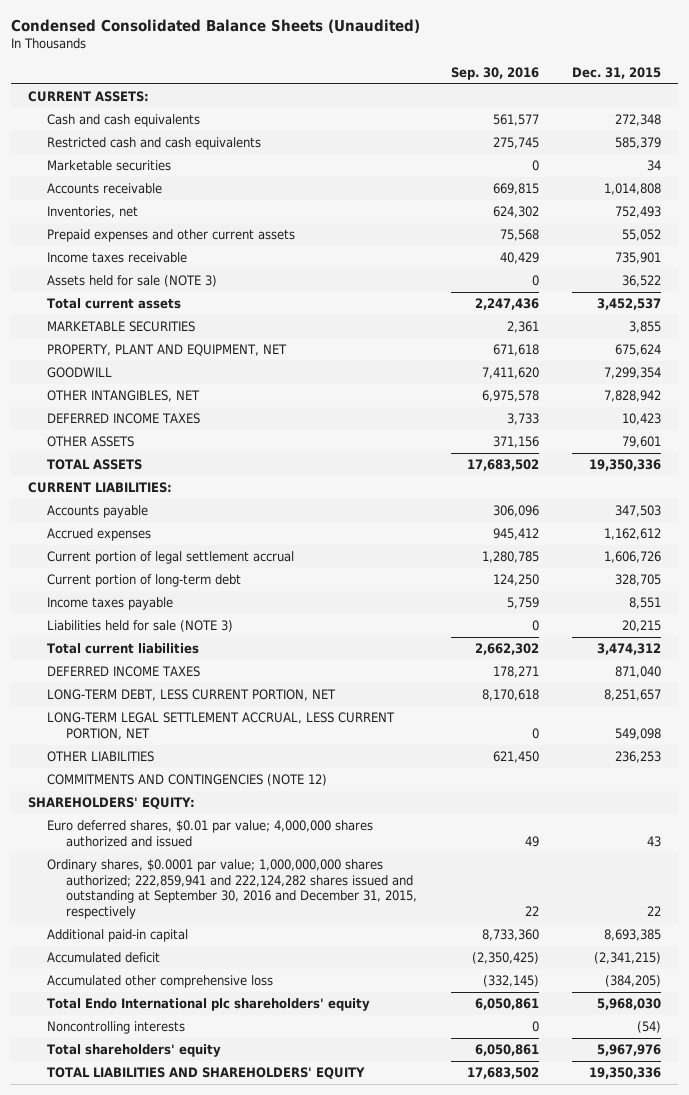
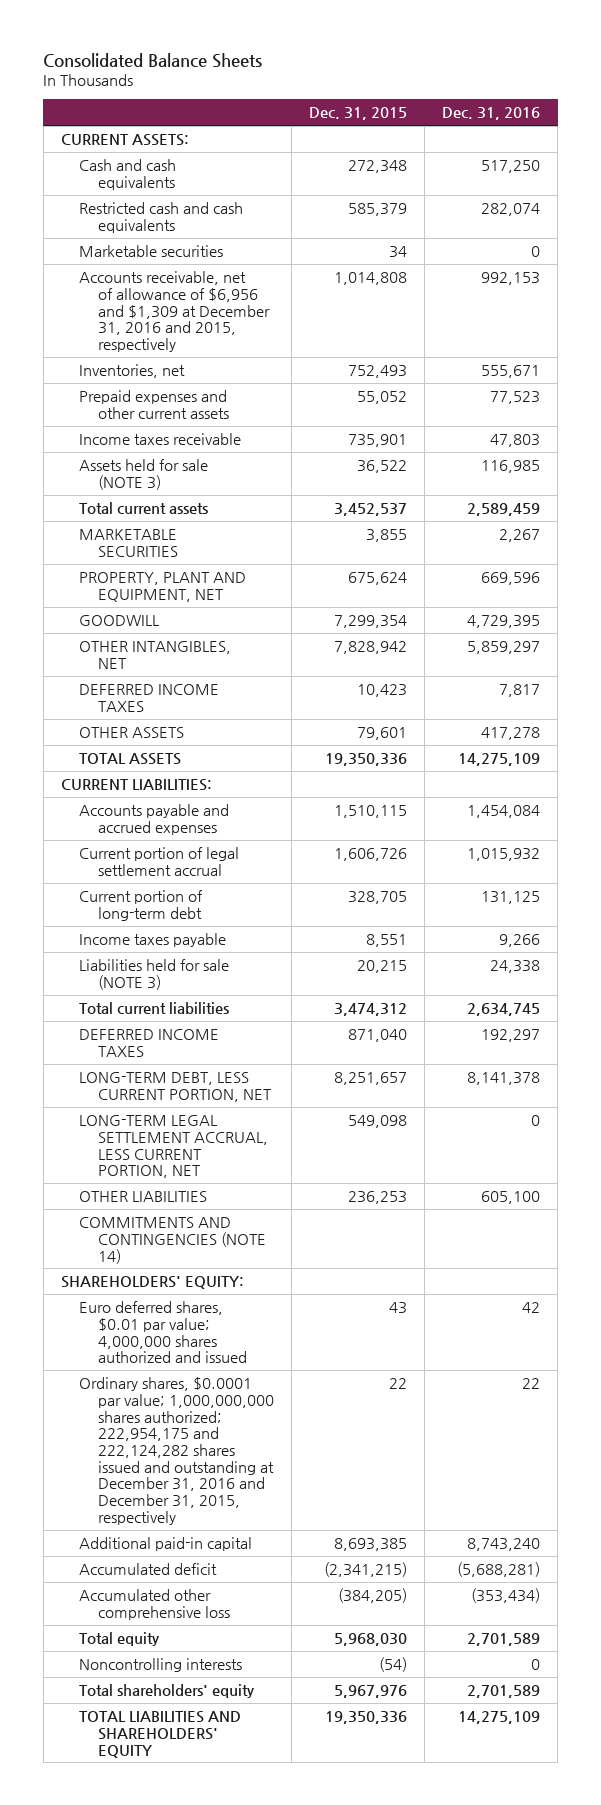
[11,18,421,33] Condensed Consolidated Balance Sheets (Unaudited) -> [43,52,263,68] Consolidated Balance Sheets
[450,66,539,80] Sep. 30, 2016 -> none
none -> [442,107,541,121] Dec. 31, 2016
[47,183,163,195] Accounts receivable -> [79,271,271,352] Accounts receivable, net of allowance of $6,956 and $1,309 at December 31, 2016 and 2015, respectively
[47,505,149,519] Accounts payable -> none
[47,528,152,542] Accrued expenses -> none
none -> [79,804,230,835] Accounts payable and accrued expenses
[47,774,328,787] COMMITMENTS AND CONTINGENCIES (NOTE 12) -> [79,1217,267,1264] COMMITMENTS AND CONTINGENCIES (NOTE 14)
[47,859,418,919] Ordinary shares, $0.0001 par value; 1,000,000,000 shares authorized; 222,859,941 and 222,124,282 shares issued and outstanding at September 30, 2016 and December 31, 2015, respectively -> [79,1377,275,1525] Ordinary shares, $0.0001 par value; 1,000,000,000 shares authorized; 222,954,175 and 222,124,282 shares issued and outstanding at December 31, 2016 and December 31, 2015, respectively
[47,998,371,1012] Total Endo International plc shareholders' equity -> [79,1632,161,1647] Total equity

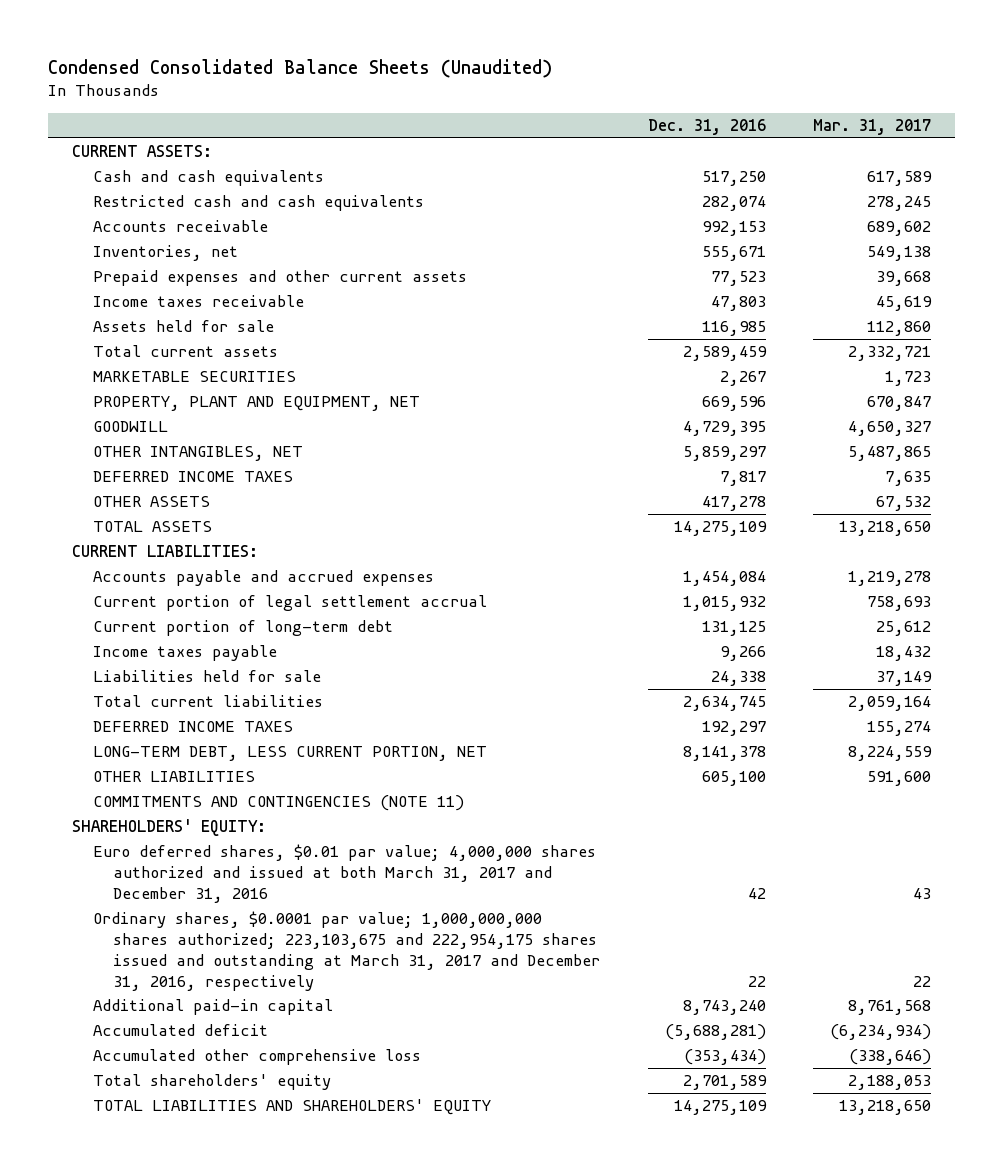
[43,52,263,68] Consolidated Balance Sheets -> [48,58,553,78] Condensed Consolidated Balance Sheets (Unaudited)
[309,107,408,121] Dec. 31, 2015 -> none
none -> [813,118,932,135] Mar. 31, 2017
[79,245,224,258] Marketable securities -> none
[79,271,271,352] Accounts receivable, net of allowance of $6,956 and $1,309 at December 31, 2016 and 2015, respectively -> [92,220,268,233] Accounts receivable
[79,459,209,490] Assets held for sale (NOTE 3) -> [92,320,274,333] Assets held for sale
[79,959,230,990] Liabilities held for sale (NOTE 3) -> [92,670,321,683] Liabilities held for sale
[79,1115,269,1179] LONG-TERM LEGAL SETTLEMENT ACCRUAL, LESS CURRENT PORTION, NET -> none
[79,1217,267,1264] COMMITMENTS AND CONTINGENCIES (NOTE 14) -> [92,795,464,812] COMMITMENTS AND CONTINGENCIES (NOTE 11)
[79,1301,248,1364] Euro deferred shares, $0.01 par value; 4,000,000 shares authorized and issued -> [92,844,596,903] Euro deferred shares, $0.01 par value; 4,000,000 shares authorized and issued at both March 31, 2017 and December 31, 2016
[79,1377,275,1525] Ordinary shares, $0.0001 par value; 1,000,000,000 shares authorized; 222,954,175 and 222,124,282 shares issued and outstanding at December 31, 2016 and December 31, 2015, respectively -> [92,911,601,991] Ordinary shares, $0.0001 par value; 1,000,000,000 shares authorized; 223,103,675 and 222,954,175 shares issued and outstanding at March 31, 2017 and December 31, 2016, respectively
[79,1632,161,1647] Total equity -> none
[79,1658,243,1673] Noncontrolling interests -> none

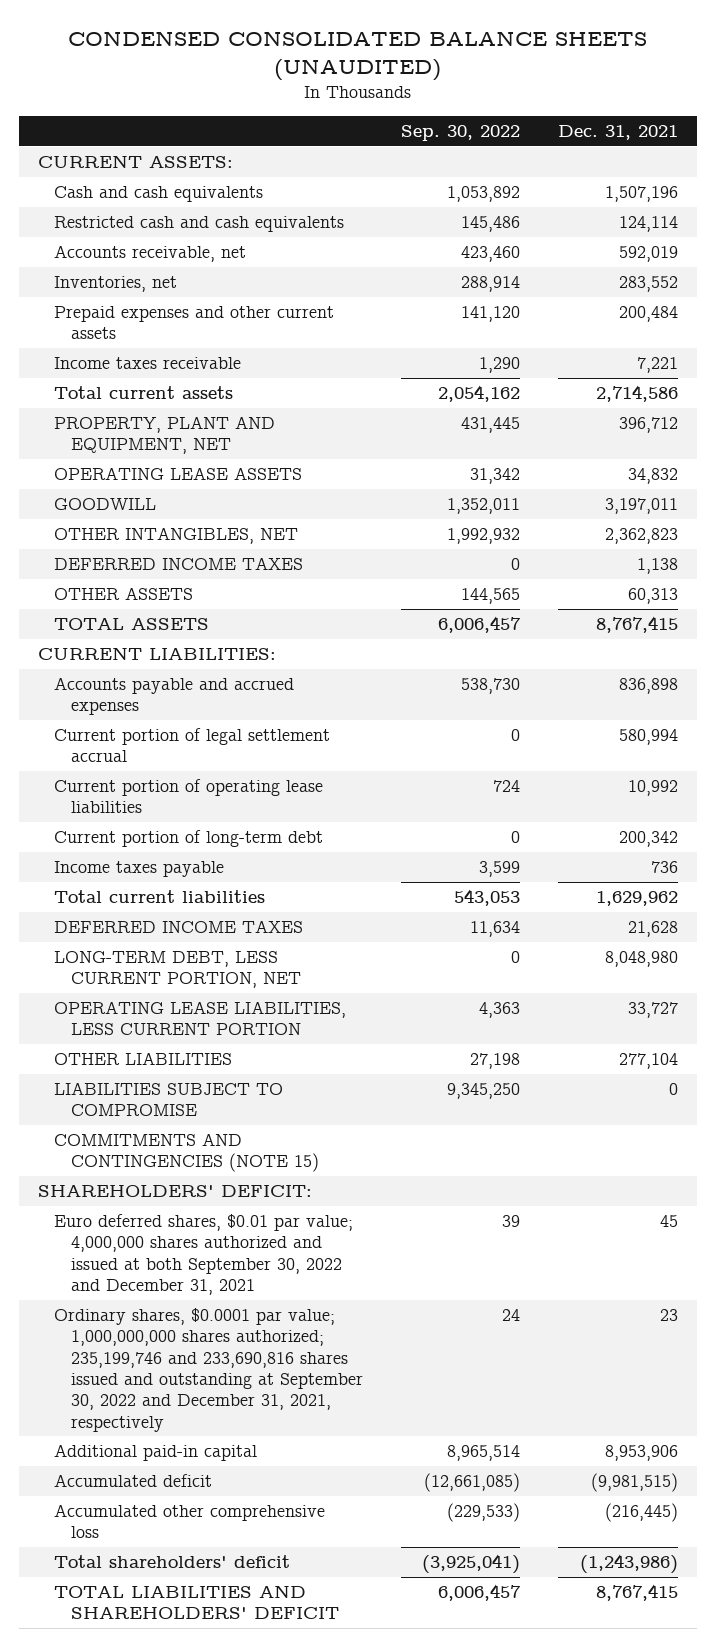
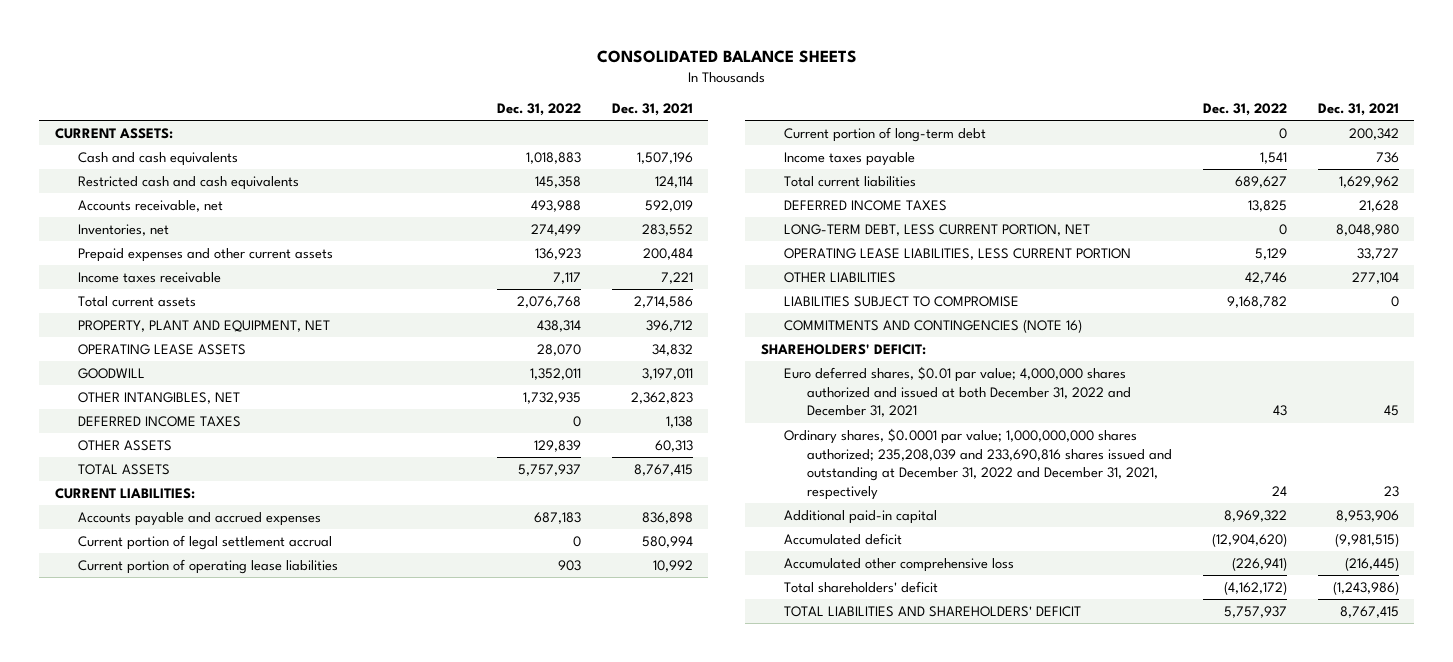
[67,31,647,81] CONDENSED CONSOLIDATED BALANCE SHEETS (UNAUDITED) -> [596,49,857,63] CONSOLIDATED BALANCE SHEETS
[400,124,520,141] Sep. 30, 2022 -> none
none -> [496,103,581,117] Dec. 31, 2022
[54,1133,319,1173] COMMITMENTS AND CONTINGENCIES (NOTE 15) -> [783,318,1082,333] COMMITMENTS AND CONTINGENCIES (NOTE 16)
[54,1214,354,1296] Euro deferred shares, $0.01 par value; 4,000,000 shares authorized and issued at both September 30, 2022 and December 31, 2021 -> [783,365,1131,418] Euro deferred shares, $0.01 par value; 4,000,000 shares authorized and issued at both December 31, 2022 and December 31, 2021
[54,1308,363,1432] Ordinary shares, $0.0001 par value; 1,000,000,000 shares authorized; 235,199,746 and 233,690,816 shares issued and outstanding at September 30, 2022 and December 31, 2021, respectively -> [783,427,1172,501] Ordinary shares, $0.0001 par value; 1,000,000,000 shares authorized; 235,208,039 and 233,690,816 shares issued and outstanding at December 31, 2022 and December 31, 2021, respectively

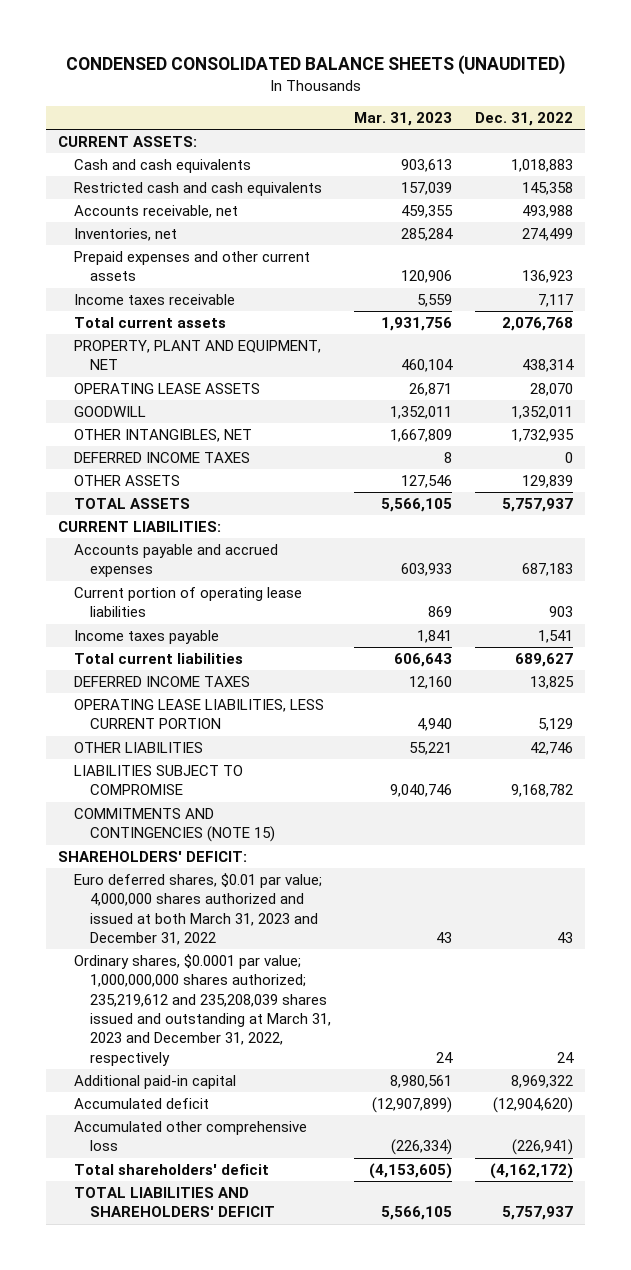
[596,49,857,63] CONSOLIDATED BALANCE SHEETS -> [65,55,565,76] CONDENSED CONSOLIDATED BALANCE SHEETS (UNAUDITED)
[611,103,693,117] Dec. 31, 2021 -> none
none -> [353,111,452,126] Mar. 31, 2023
[77,534,332,550] Current portion of legal settlement accrual -> none
[783,126,986,142] Current portion of long-term debt -> none
[783,223,1090,236] LONG-TERM DEBT, LESS CURRENT PORTION, NET -> none
[783,318,1082,333] COMMITMENTS AND CONTINGENCIES (NOTE 16) -> [73,808,275,843] COMMITMENTS AND CONTINGENCIES (NOTE 15)
[783,365,1131,418] Euro deferred shares, $0.01 par value; 4,000,000 shares authorized and issued at both December 31, 2022 and December 31, 2021 -> [73,873,322,946] Euro deferred shares, $0.01 par value; 4,000,000 shares authorized and issued at both March 31, 2023 and December 31, 2022
[783,427,1172,501] Ordinary shares, $0.0001 par value; 1,000,000,000 shares authorized; 235,208,039 and 233,690,816 shares issued and outstanding at December 31, 2022 and December 31, 2021, respectively -> [73,954,331,1066] Ordinary shares, $0.0001 par value; 1,000,000,000 shares authorized; 235,219,612 and 235,208,039 shares issued and outstanding at March 31, 2023 and December 31, 2022, respectively

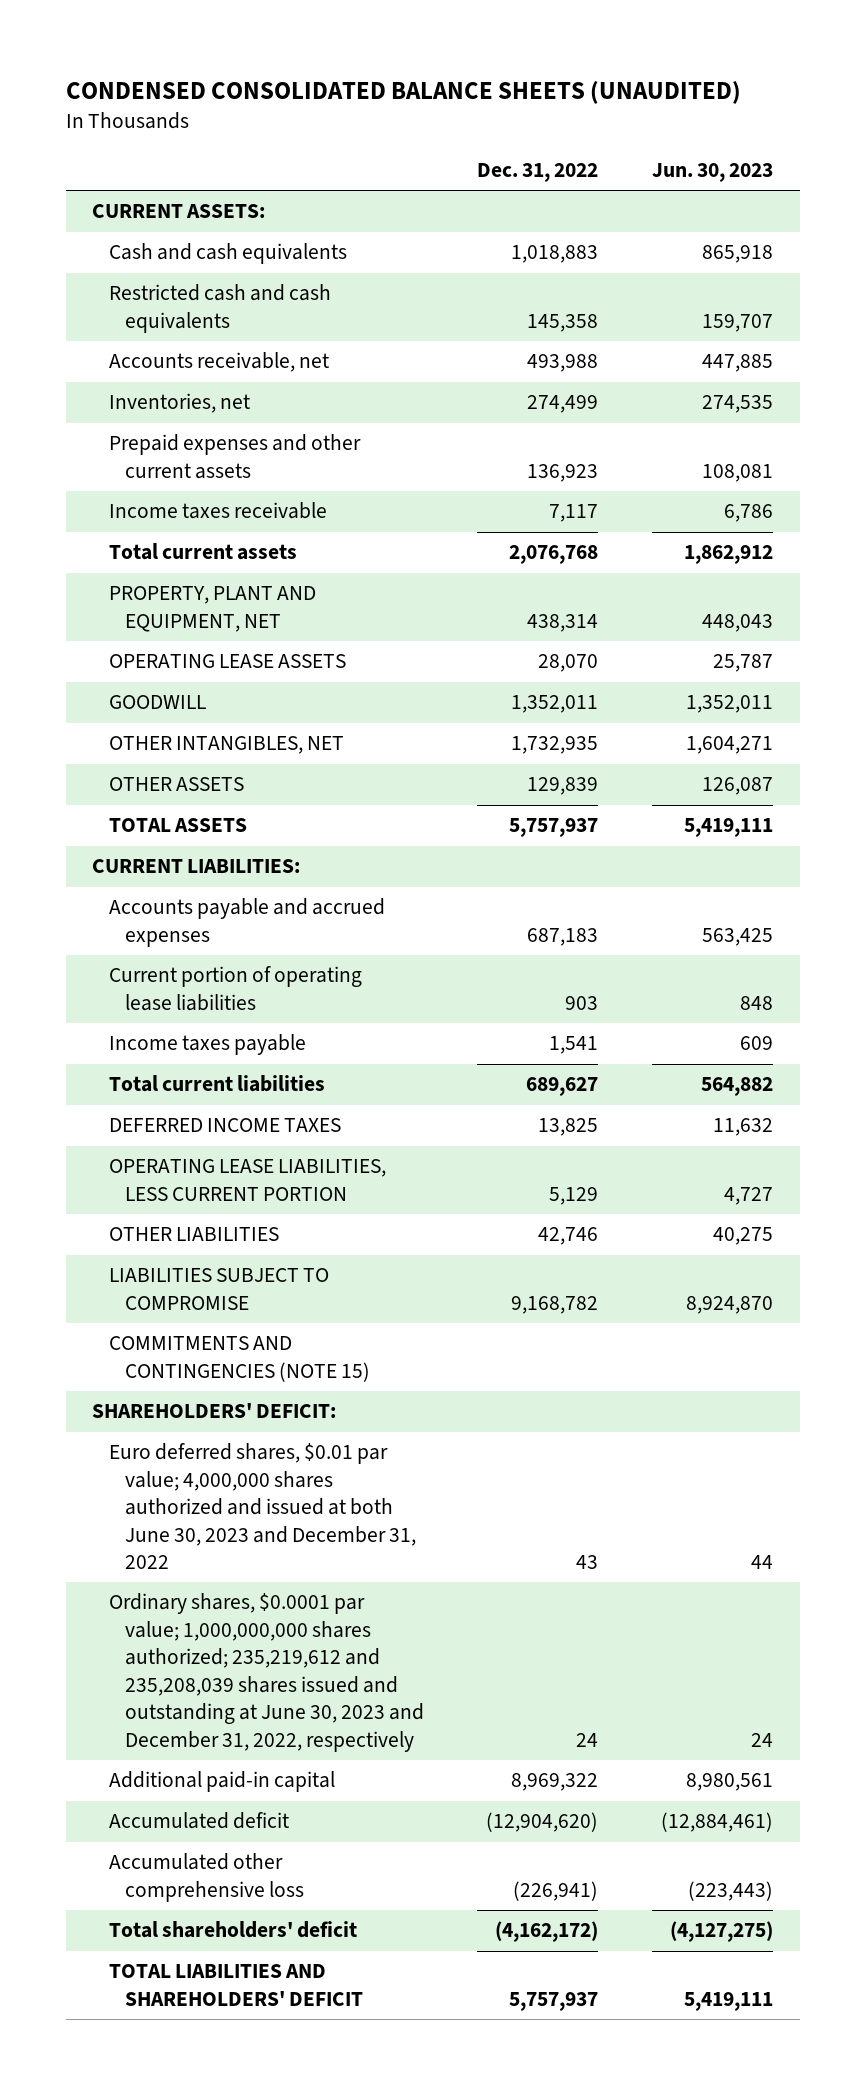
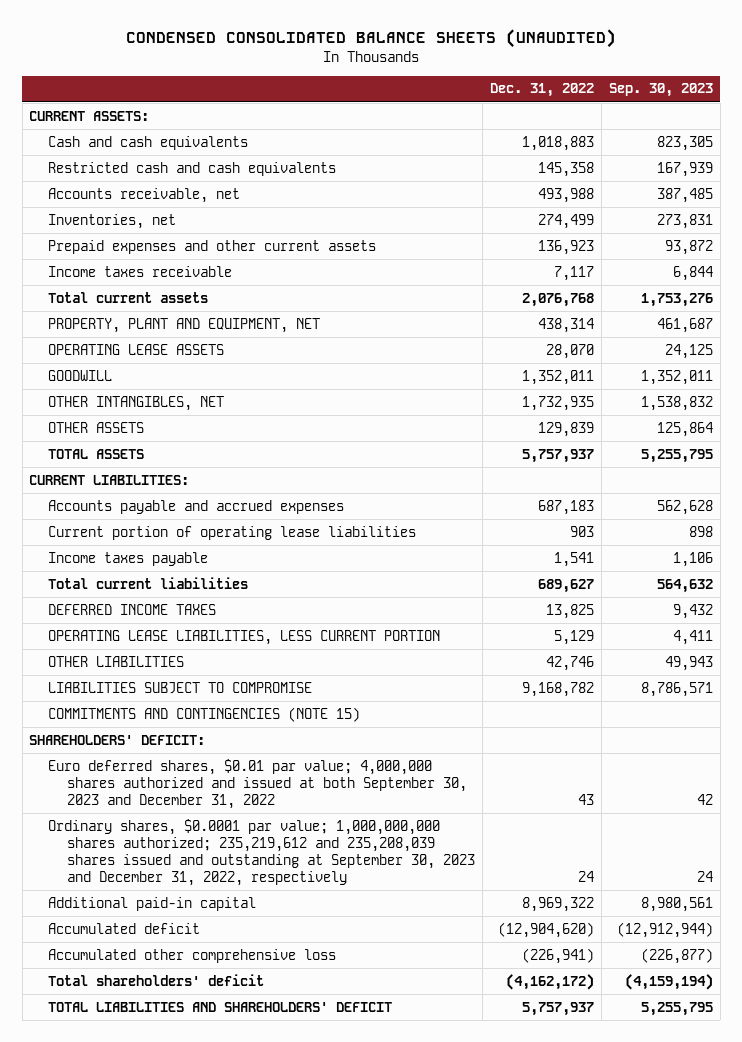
[651,163,773,183] Jun. 30, 2023 -> none
none -> [608,83,713,98] Sep. 30, 2023
[108,1443,416,1570] Euro deferred shares, $0.01 par value; 4,000,000 shares authorized and issued at both June 30, 2023 and December 31, 2022 -> [48,758,468,809] Euro deferred shares, $0.01 par value; 4,000,000 shares authorized and issued at both September 30, 2023 and December 31, 2022
[108,1593,424,1752] Ordinary shares, $0.0001 par value; 1,000,000,000 shares authorized; 235,219,612 and 235,208,039 shares issued and outstanding at June 30, 2023 and December 31, 2022, respectively -> [48,818,476,886] Ordinary shares, $0.0001 par value; 1,000,000,000 shares authorized; 235,219,612 and 235,208,039 shares issued and outstanding at September 30, 2023 and December 31, 2022, respectively

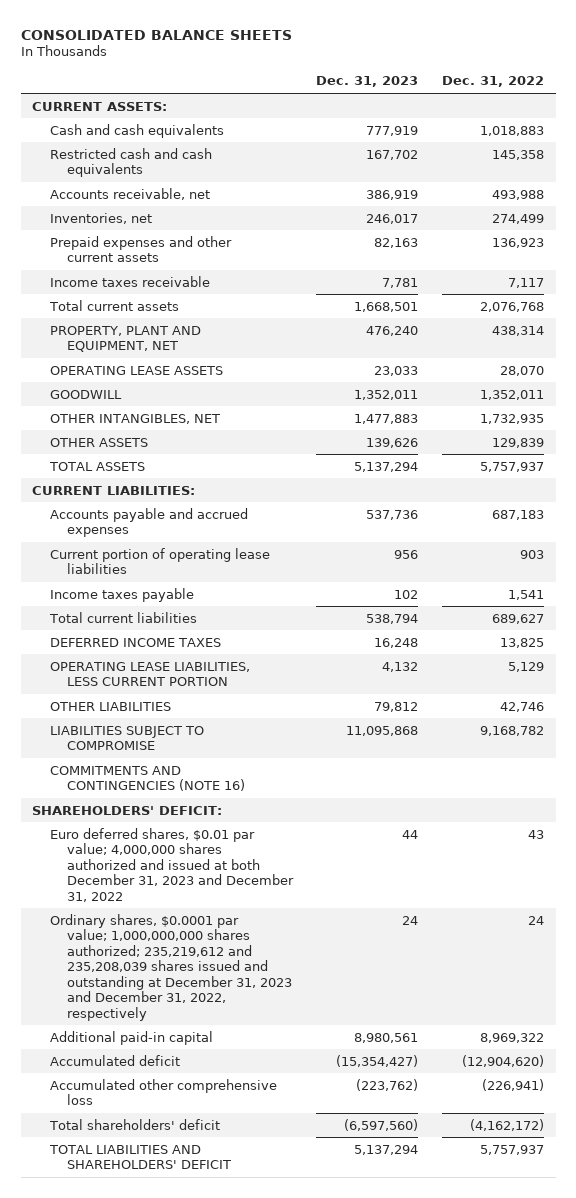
[126,29,617,49] CONDENSED CONSOLIDATED BALANCE SHEETS (UNAUDITED) -> [20,29,292,40] CONSOLIDATED BALANCE SHEETS
[608,83,713,98] Sep. 30, 2023 -> none
none -> [316,76,419,88] Dec. 31, 2023
[48,706,361,722] COMMITMENTS AND CONTINGENCIES (NOTE 15) -> [49,765,245,792] COMMITMENTS AND CONTINGENCIES (NOTE 16)
[48,758,468,809] Euro deferred shares, $0.01 par value; 4,000,000 shares authorized and issued at both September 30, 2023 and December 31, 2022 -> [49,827,294,902] Euro deferred shares, $0.01 par value; 4,000,000 shares authorized and issued at both December 31, 2023 and December 31, 2022
[48,818,476,886] Ordinary shares, $0.0001 par value; 1,000,000,000 shares authorized; 235,219,612 and 235,208,039 shares issued and outstanding at September 30, 2023 and December 31, 2022, respectively -> [49,913,292,1021] Ordinary shares, $0.0001 par value; 1,000,000,000 shares authorized; 235,219,612 and 235,208,039 shares issued and outstanding at December 31, 2023 and December 31, 2022, respectively

